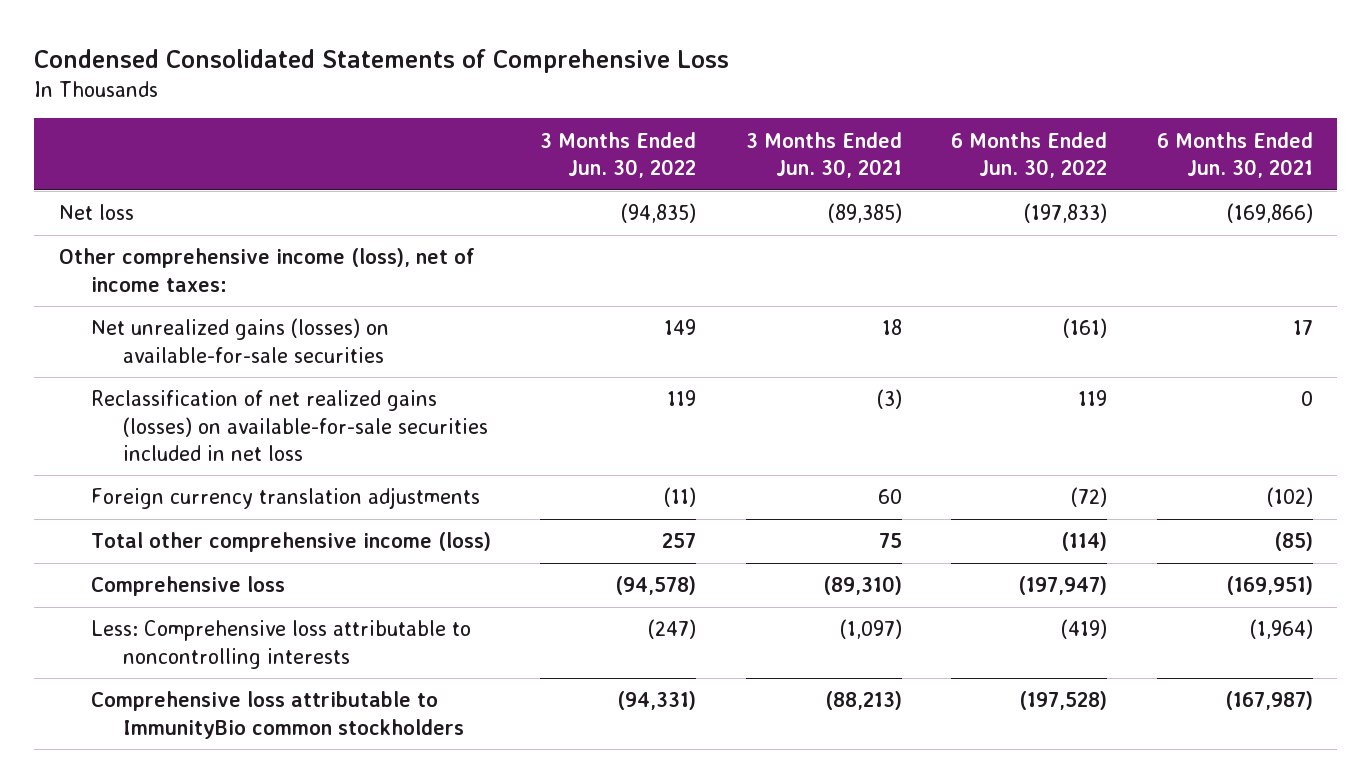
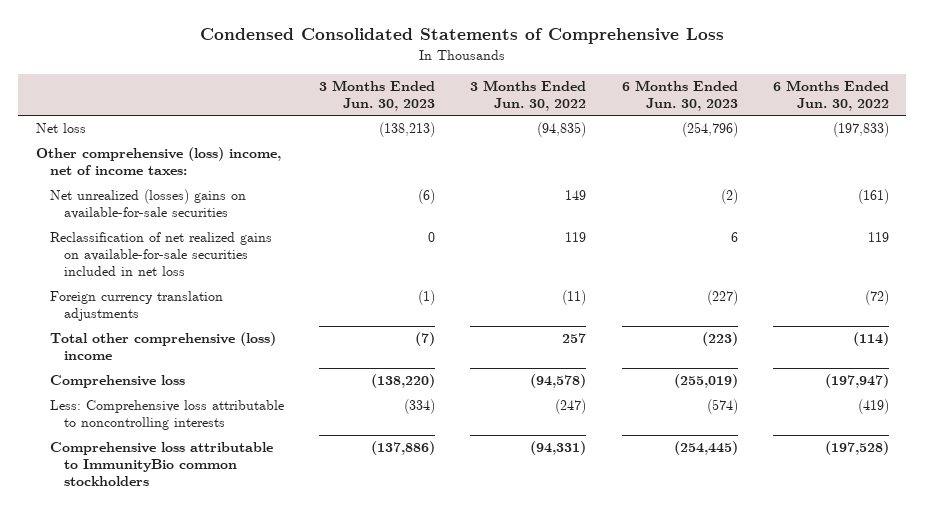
[745,131,902,179] 3 Months Ended Jun. 30, 2021 -> none
[1156,131,1313,179] 6 Months Ended Jun. 30, 2021 -> none
none -> [319,80,436,111] 3 Months Ended Jun. 30, 2023
none -> [621,80,738,111] 6 Months Ended Jun. 30, 2023
[58,248,475,292] Other comprehensive income (loss), net of income taxes: -> [36,147,282,176] Other comprehensive (loss) income, net of income taxes:
[90,318,389,363] Net unrealized gains (losses) on available-for-sale securities -> [49,189,246,220] Net unrealized (losses) gains on available-for-sale securities
[90,390,488,461] Reclassification of net realized gains (losses) on available-for-sale securities included in net loss -> [49,232,272,276] Reclassification of net realized gains on available-for-sale securities included in net loss
[90,532,491,553] Total other comprehensive income (loss) -> [49,332,276,361] Total other comprehensive (loss) income

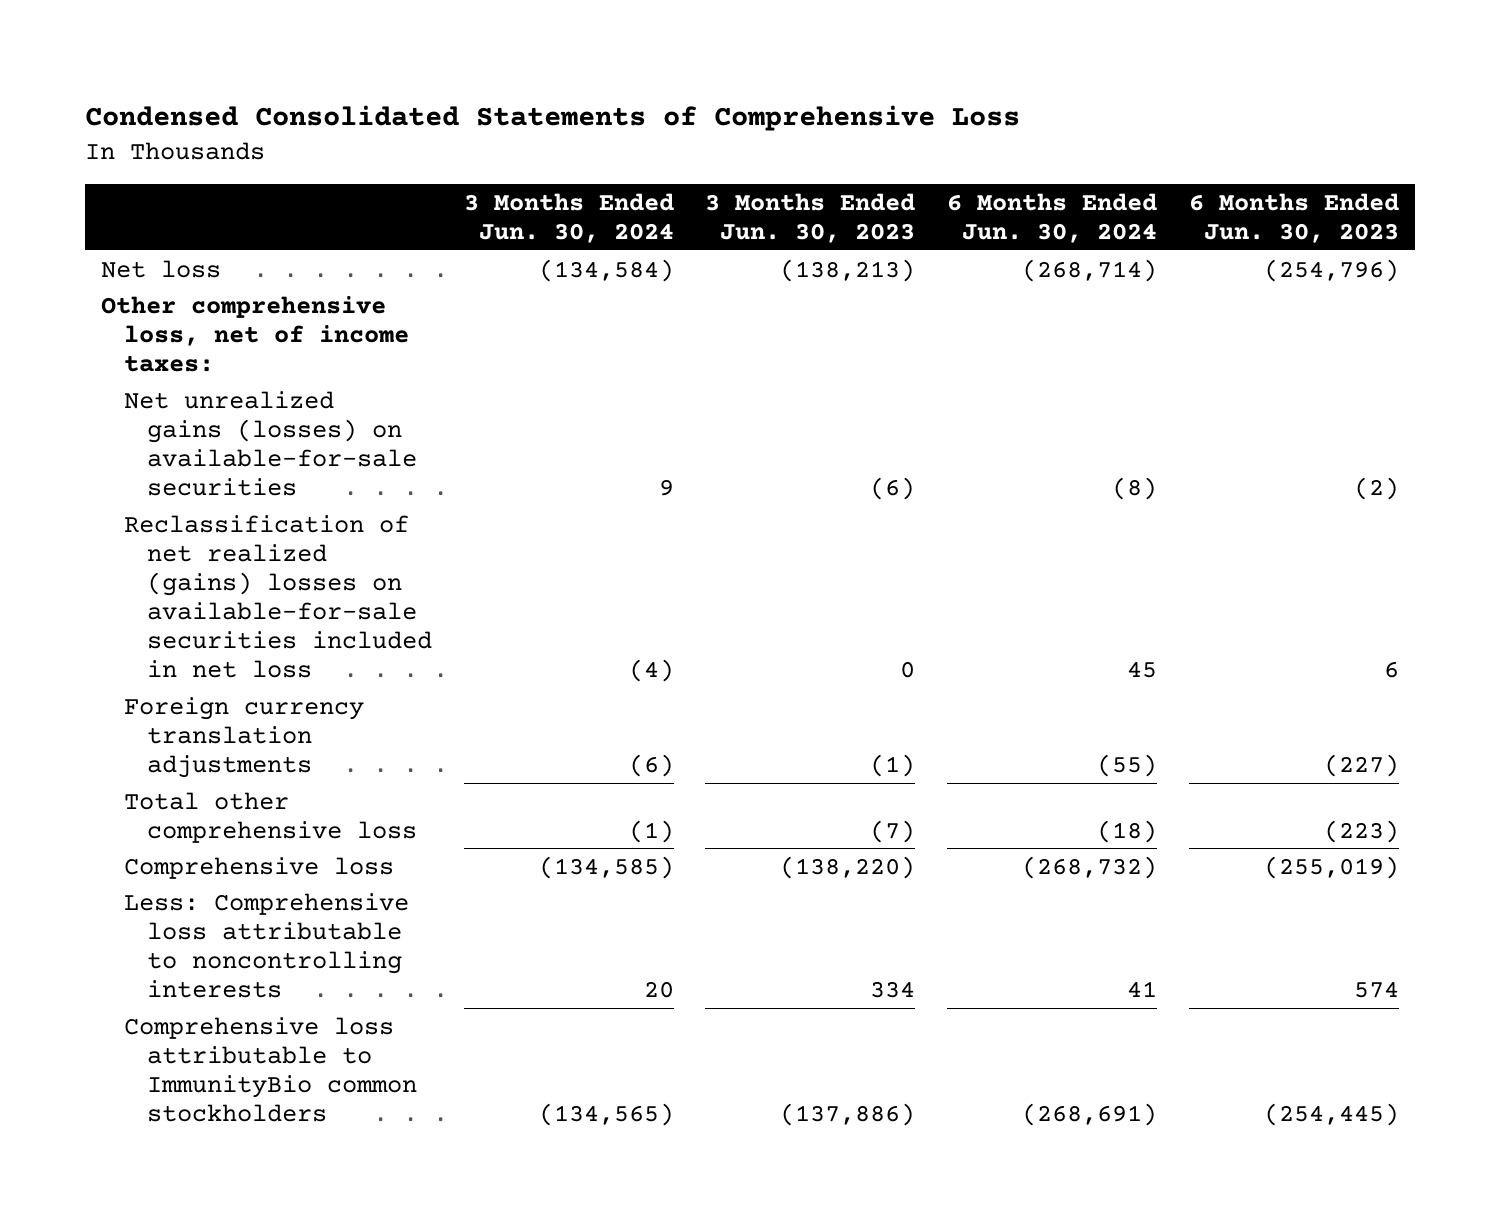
[470,80,587,111] 3 Months Ended Jun. 30, 2022 -> none
[772,80,889,111] 6 Months Ended Jun. 30, 2022 -> none
none -> [463,192,674,244] 3 Months Ended Jun. 30, 2024
none -> [947,192,1158,244] 6 Months Ended Jun. 30, 2024
[36,147,282,176] Other comprehensive (loss) income, net of income taxes: -> [101,295,410,372] Other comprehensive loss, net of income taxes:
[49,189,246,220] Net unrealized (losses) gains on available-for-sale securities -> [124,390,417,497] Net unrealized gains (losses) on available-for-sale securities
[49,232,272,276] Reclassification of net realized gains on available-for-sale securities included in net loss -> [124,514,432,679] Reclassification of net realized (gains) losses on available-for-sale securities included in net loss
[49,332,276,361] Total other comprehensive (loss) income -> [124,791,417,843] Total other comprehensive loss
[404,399,436,415] (334) -> [870,981,916,999] 334
[706,399,738,415] (574) -> [1353,981,1399,999] 574

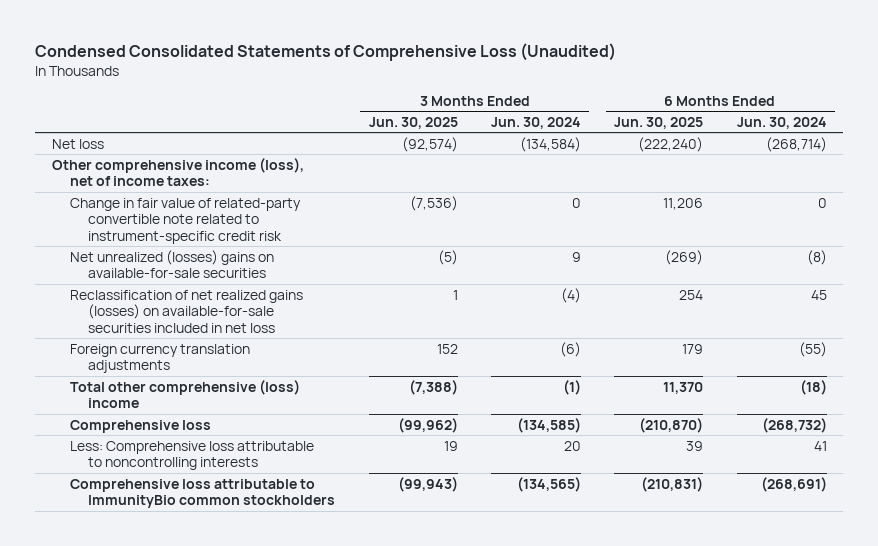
[85,104,1021,131] Condensed Consolidated Statements of Comprehensive Loss -> [35,42,617,61] Condensed Consolidated Statements of Comprehensive Loss (Unaudited)
[705,192,916,244] 3 Months Ended Jun. 30, 2023 -> none
[1188,192,1399,244] 6 Months Ended Jun. 30, 2023 -> none
none -> [368,116,458,129] Jun. 30, 2025
none -> [614,116,704,129] Jun. 30, 2025
[101,295,410,372] Other comprehensive loss, net of income taxes: -> [51,157,304,187] Other comprehensive income (loss), net of income taxes:
none -> [70,197,302,244] Change in fair value of related-party convertible note related to instrument-specific credit risk
[124,390,417,497] Net unrealized gains (losses) on available-for-sale securities -> [70,249,275,279] Net unrealized (losses) gains on available-for-sale securities
[124,514,432,679] Reclassification of net realized (gains) losses on available-for-sale securities included in net loss -> [70,289,304,333] Reclassification of net realized gains (losses) on available-for-sale securities included in net loss
[124,791,417,843] Total other comprehensive loss -> [70,379,301,409] Total other comprehensive (loss) income

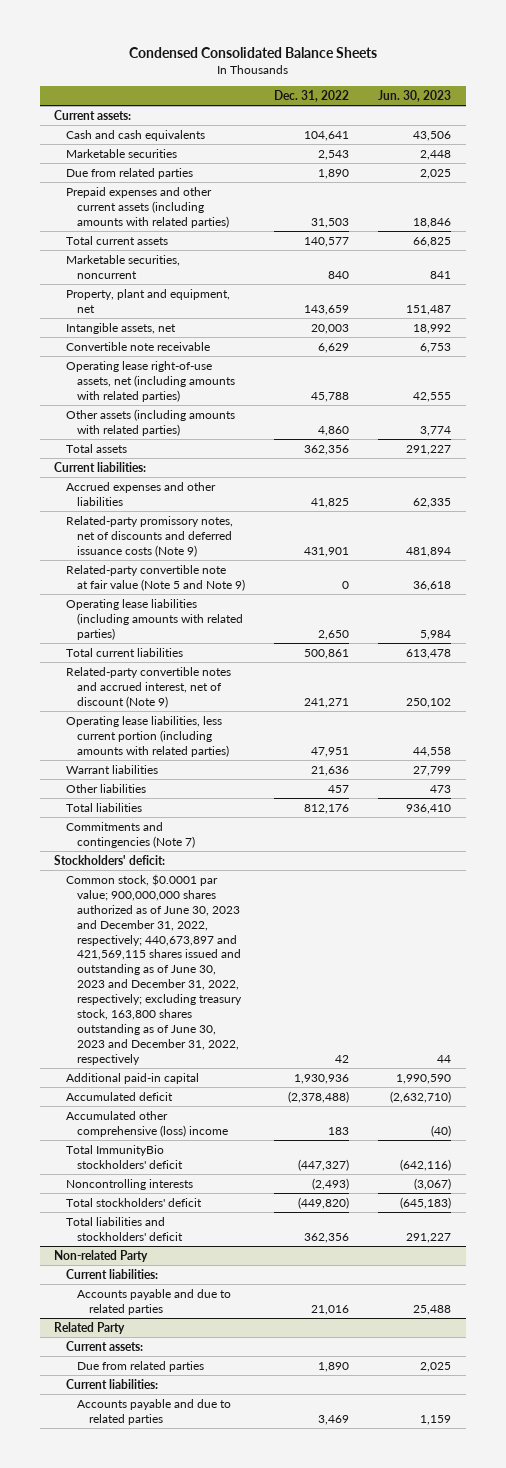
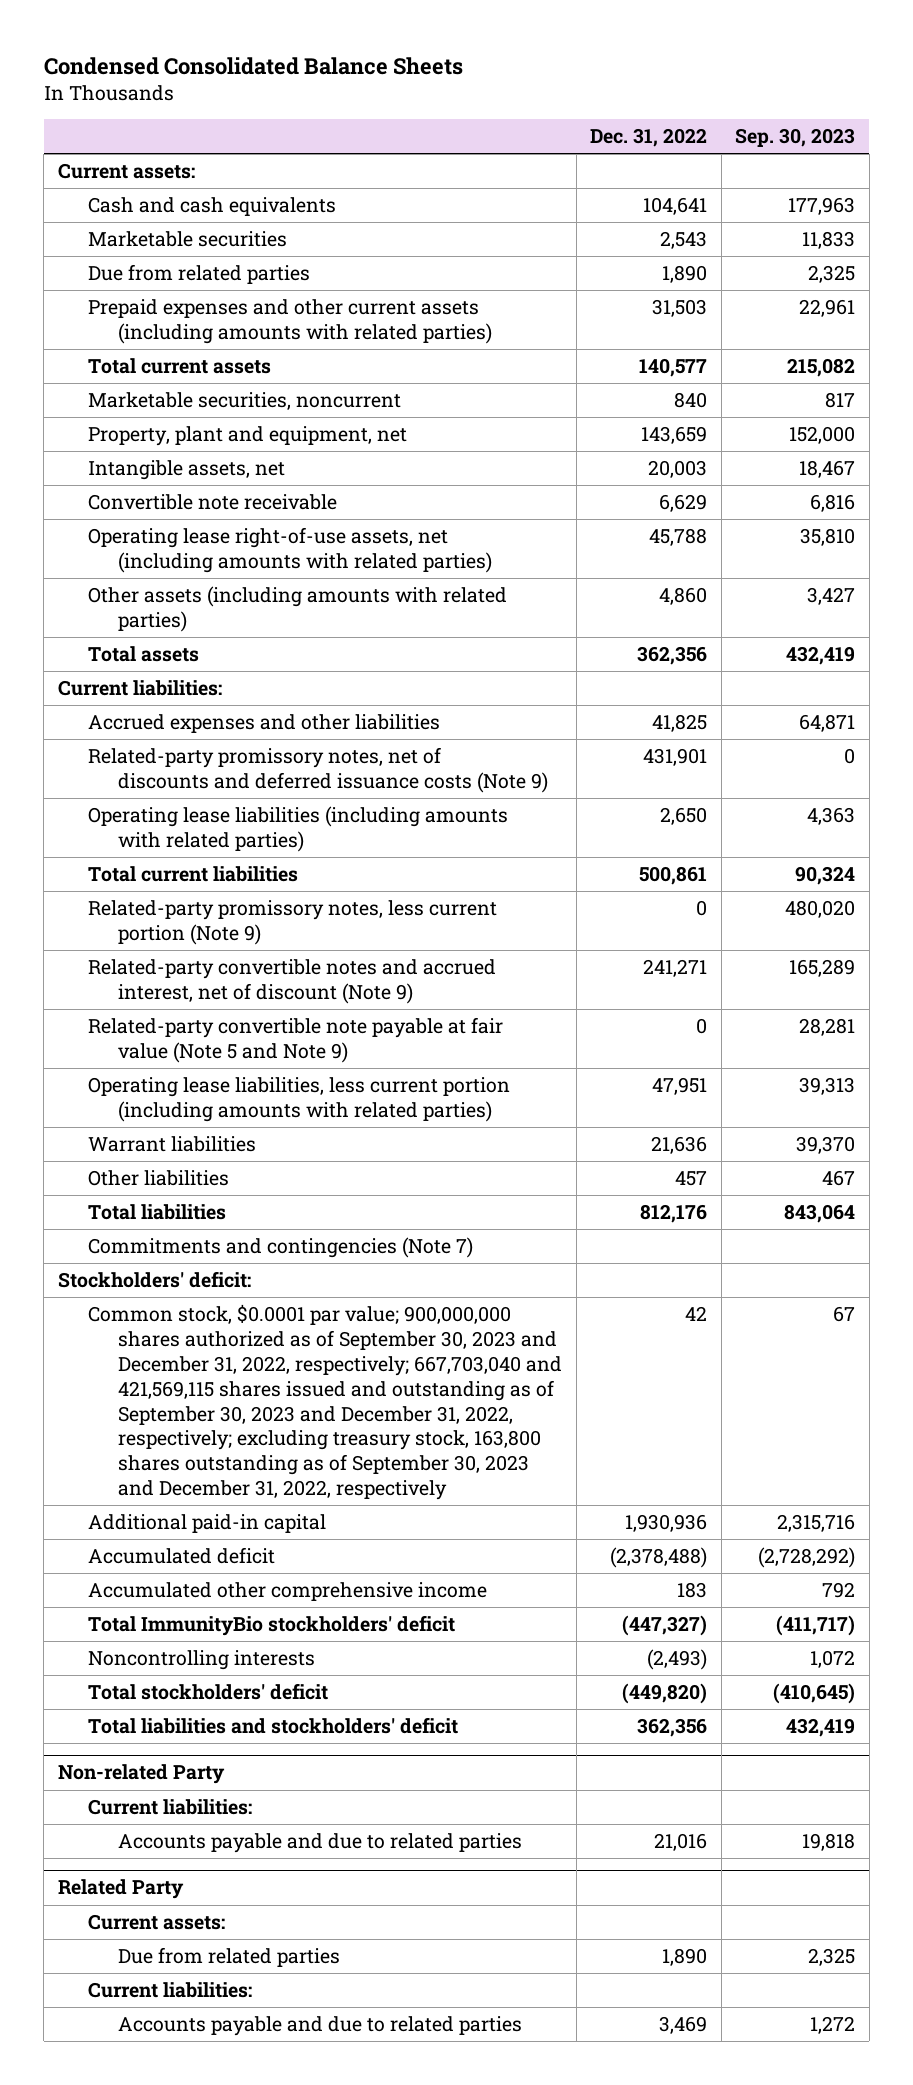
[378,89,452,102] Jun. 30, 2023 -> none
none -> [735,128,856,148] Sep. 30, 2023
[65,564,246,591] Related-party convertible note at fair value (Note 5 and Note 9) -> none
none -> [87,900,497,945] Related-party promissory notes, less current portion (Note 9)
none -> [87,1017,503,1063] Related-party convertible note payable at fair value (Note 5 and Note 9)
[65,873,243,1065] Common stock, $0.0001 par value; 900,000,000 shares authorized as of June 30, 2023 and December 31, 2022, respectively; 440,673,897 and 421,569,115 shares issued and outstanding as of June 30, 2023 and December 31, 2022, respectively; excluding treasury stock, 163,800 shares outstanding as of June 30, 2023 and December 31, 2022, respectively -> [87,1304,563,1501] Common stock, $0.0001 par value; 900,000,000 shares authorized as of September 30, 2023 and December 31, 2022, respectively; 667,703,040 and 421,569,115 shares issued and outstanding as of September 30, 2023 and December 31, 2022, respectively; excluding treasury stock, 163,800 shares outstanding as of September 30, 2023 and December 31, 2022, respectively
[65,1110,229,1137] Accumulated other comprehensive (loss) income -> [87,1582,487,1602] Accumulated other comprehensive income

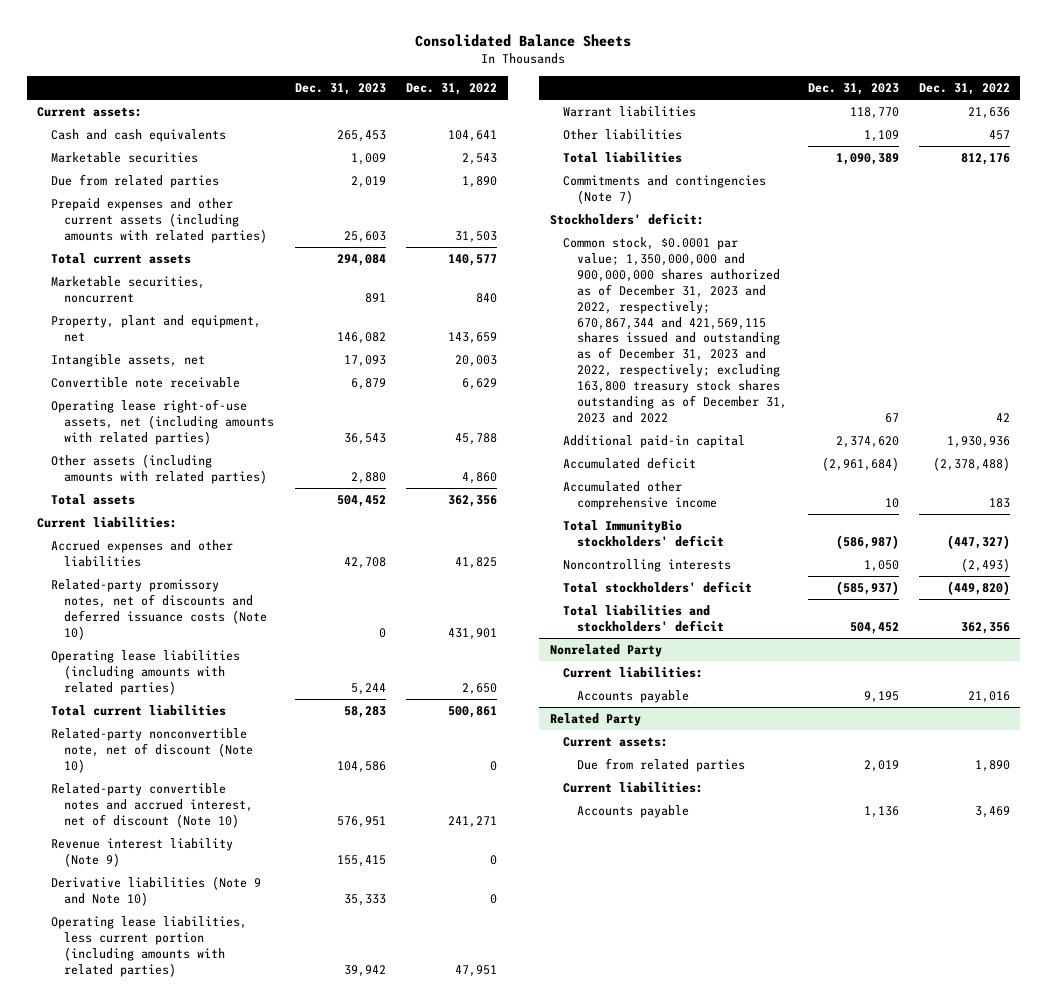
[43,56,463,75] Condensed Consolidated Balance Sheets -> [415,34,632,48] Consolidated Balance Sheets
[735,128,856,148] Sep. 30, 2023 -> none
none -> [294,83,386,96] Dec. 31, 2023
[87,747,549,793] Related-party promissory notes, net of discounts and deferred issuance costs (Note 9) -> [50,579,268,640] Related-party promissory notes, net of discounts and deferred issuance costs (Note 10)
[87,1017,503,1063] Related-party convertible note payable at fair value (Note 5 and Note 9) -> none
[87,900,497,945] Related-party promissory notes, less current portion (Note 9) -> [50,728,254,773] Related-party nonconvertible note, net of discount (Note 10)
[87,959,496,1004] Related-party convertible notes and accrued interest, net of discount (Note 9) -> [50,783,254,828] Related-party convertible notes and accrued interest, net of discount (Note 10)
none -> [50,838,233,867] Revenue interest liability (Note 9)
none -> [50,876,261,906] Derivative liabilities (Note 9 and Note 10)
[87,1304,563,1501] Common stock, $0.0001 par value; 900,000,000 shares authorized as of September 30, 2023 and December 31, 2022, respectively; 667,703,040 and 421,569,115 shares issued and outstanding as of September 30, 2023 and December 31, 2022, respectively; excluding treasury stock, 163,800 shares outstanding as of September 30, 2023 and December 31, 2022, respectively -> [563,237,788,423] Common stock, $0.0001 par value; 1,350,000,000 and 900,000,000 shares authorized as of December 31, 2023 and 2022, respectively; 670,867,344 and 421,569,115 shares issued and outstanding as of December 31, 2023 and 2022, respectively; excluding 163,800 treasury stock shares outstanding as of December 31, 2023 and 2022
[57,1764,225,1785] Non-related Party -> [549,644,662,658] Nonrelated Party
[118,1833,523,1854] Accounts payable and due to related parties -> [577,690,690,704] Accounts payable
[118,2016,523,2037] Accounts payable and due to related parties -> [577,805,690,819] Accounts payable

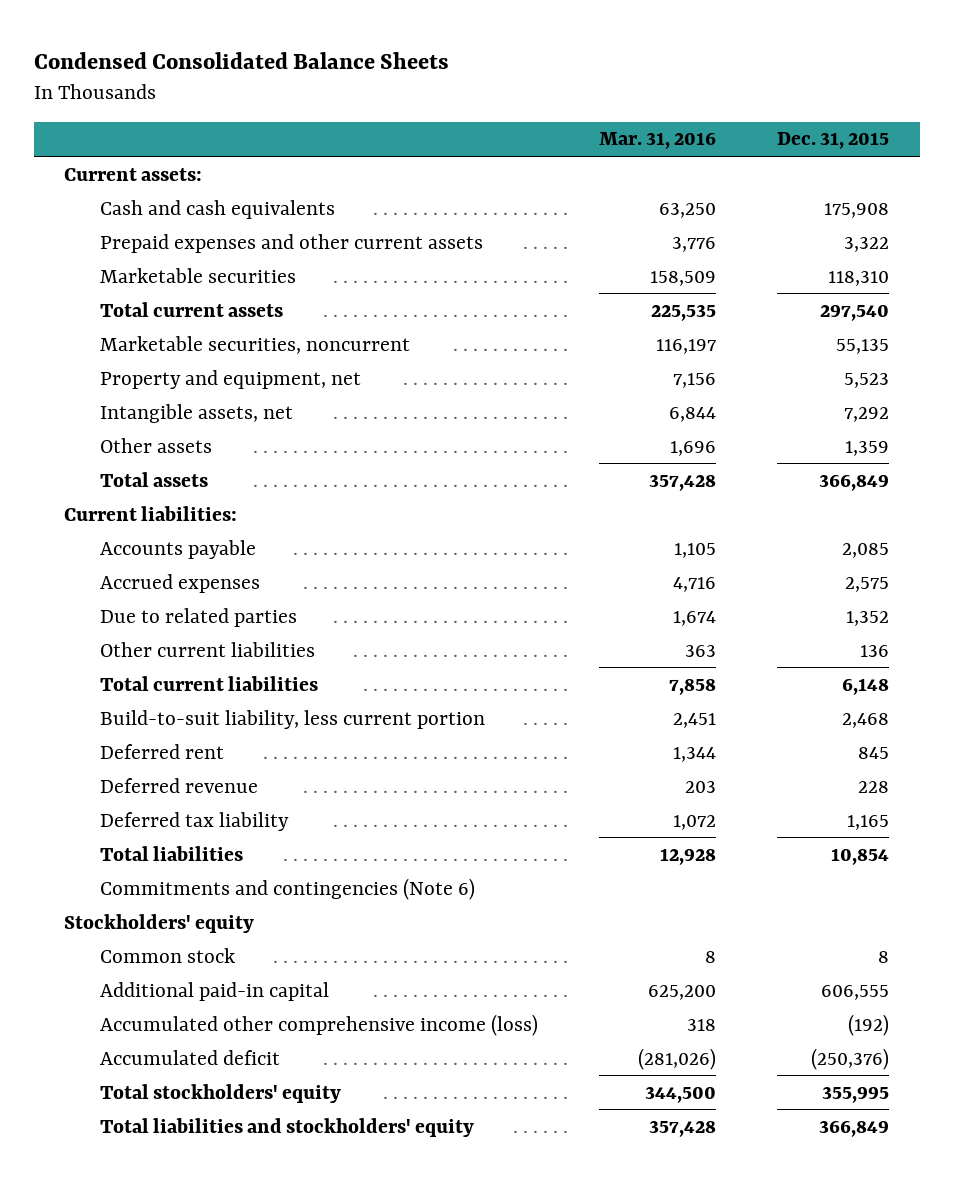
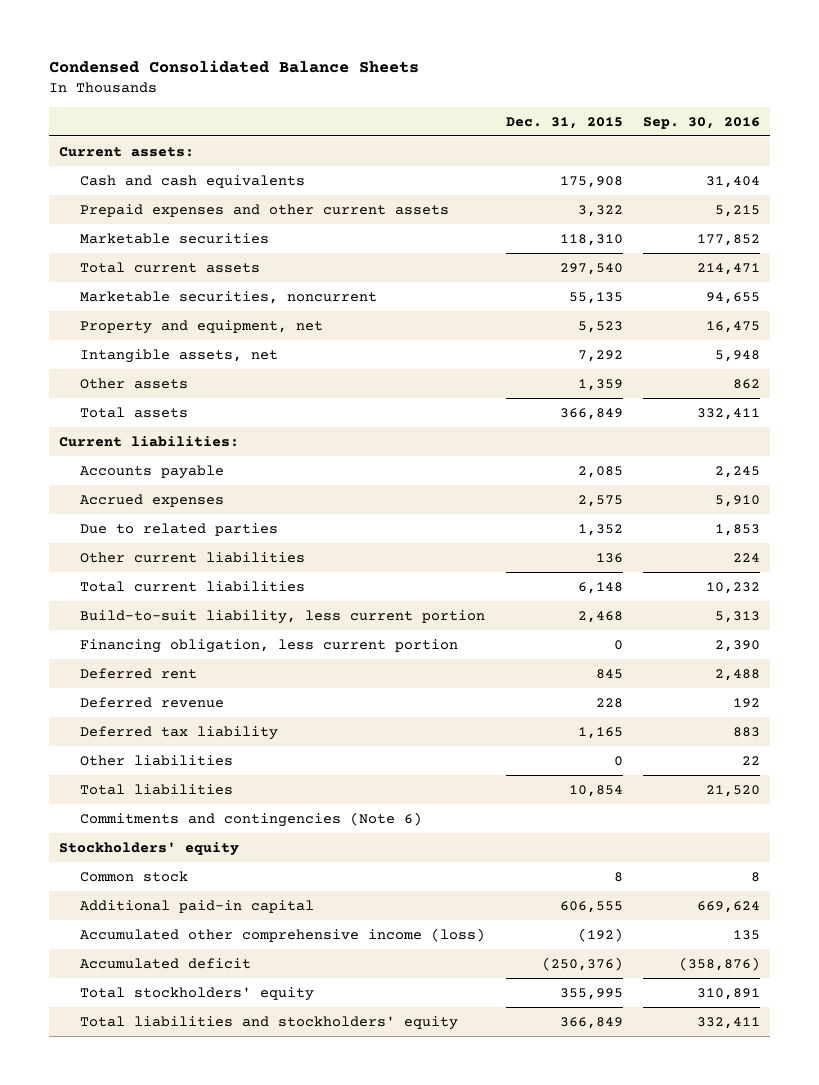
[598,132,716,150] Mar. 31, 2016 -> none
none -> [642,116,760,129] Sep. 30, 2016
none -> [80,638,459,653] Financing obligation, less current portion
none -> [80,754,234,766] Other liabilities

